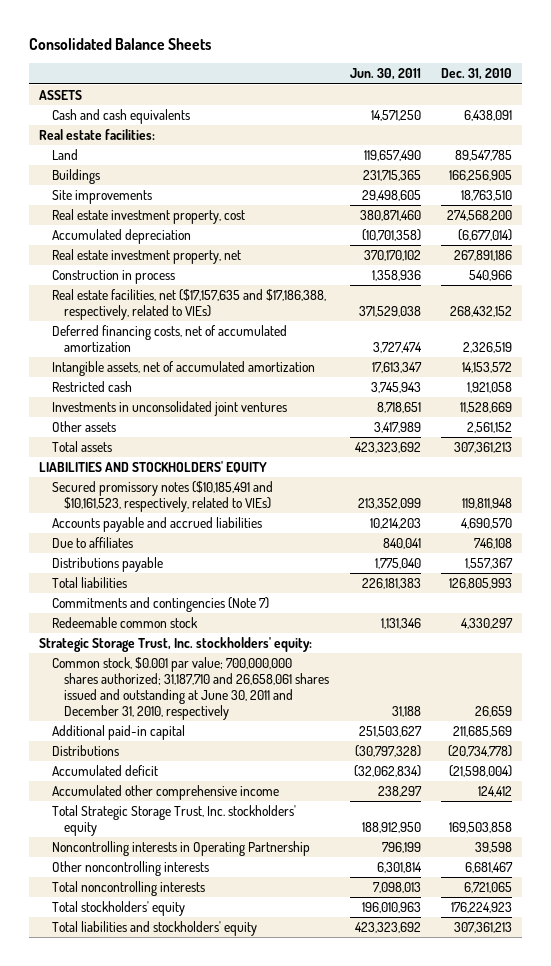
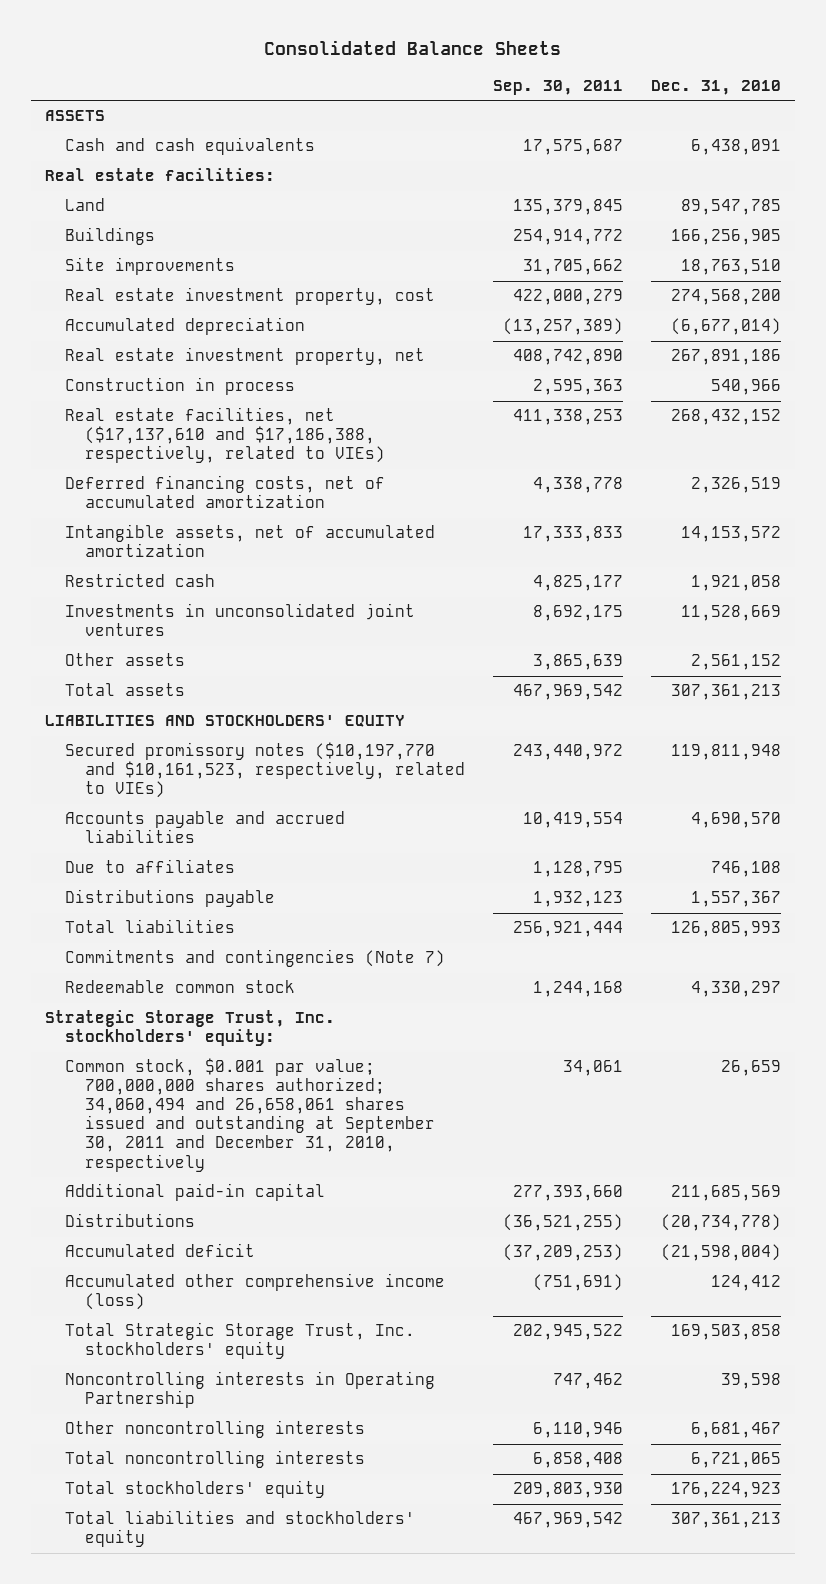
[349,68,421,81] Jun. 30, 2011 -> none
none -> [493,79,624,95] Sep. 30, 2011
[51,288,326,321] Real estate facilities, net ($17,157,635 and $17,186,388, respectively, related to VIEs) -> [65,407,386,464] Real estate facilities, net ($17,137,610 and $17,186,388, respectively, related to VIEs)
[51,480,273,513] Secured promissory notes ($10,185,491 and $10,161,523, respectively, related to VIEs) -> [65,742,466,799] Secured promissory notes ($10,197,770 and $10,161,523, respectively, related to VIEs)
[51,656,330,721] Common stock, $0.001 par value; 700,000,000 shares authorized; 31,187,710 and 26,658,061 shares issued and outstanding at June 30, 2011 and December 31, 2010, respectively -> [65,1058,436,1172] Common stock, $0.001 par value; 700,000,000 shares authorized; 34,060,494 and 26,658,061 shares issued and outstanding at September 30, 2011 and December 31, 2010, respectively
[51,784,279,800] Accumulated other comprehensive income -> [65,1273,446,1311] Accumulated other comprehensive income (loss)

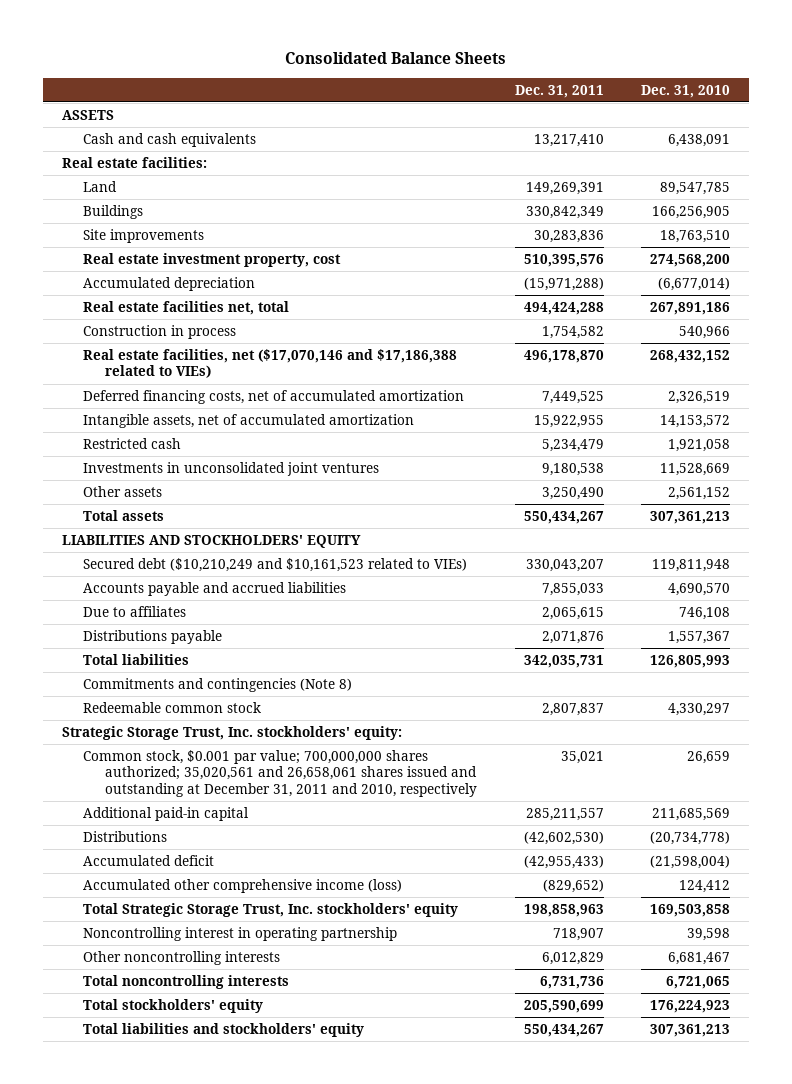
[493,79,624,95] Sep. 30, 2011 -> none
none -> [514,84,604,98] Dec. 31, 2011
[65,347,426,366] Real estate investment property, net -> [83,301,290,316] Real estate facilities net, total
[65,407,386,464] Real estate facilities, net ($17,137,610 and $17,186,388, respectively, related to VIEs) -> [83,349,458,379] Real estate facilities, net ($17,070,146 and $17,186,388 related to VIEs)
[65,742,466,799] Secured promissory notes ($10,197,770 and $10,161,523, respectively, related to VIEs) -> [83,558,468,573] Secured debt ($10,210,249 and $10,161,523 related to VIEs)
[65,949,446,968] Commitments and contingencies (Note 7) -> [83,678,353,693] Commitments and contingencies (Note 8)
[65,1058,436,1172] Common stock, $0.001 par value; 700,000,000 shares authorized; 34,060,494 and 26,658,061 shares issued and outstanding at September 30, 2011 and December 31, 2010, respectively -> [83,750,477,797] Common stock, $0.001 par value; 700,000,000 shares authorized; 35,020,561 and 26,658,061 shares issued and outstanding at December 31, 2011 and 2010, respectively
[65,1371,436,1409] Noncontrolling interests in Operating Partnership -> [83,927,398,942] Noncontrolling interest in operating partnership

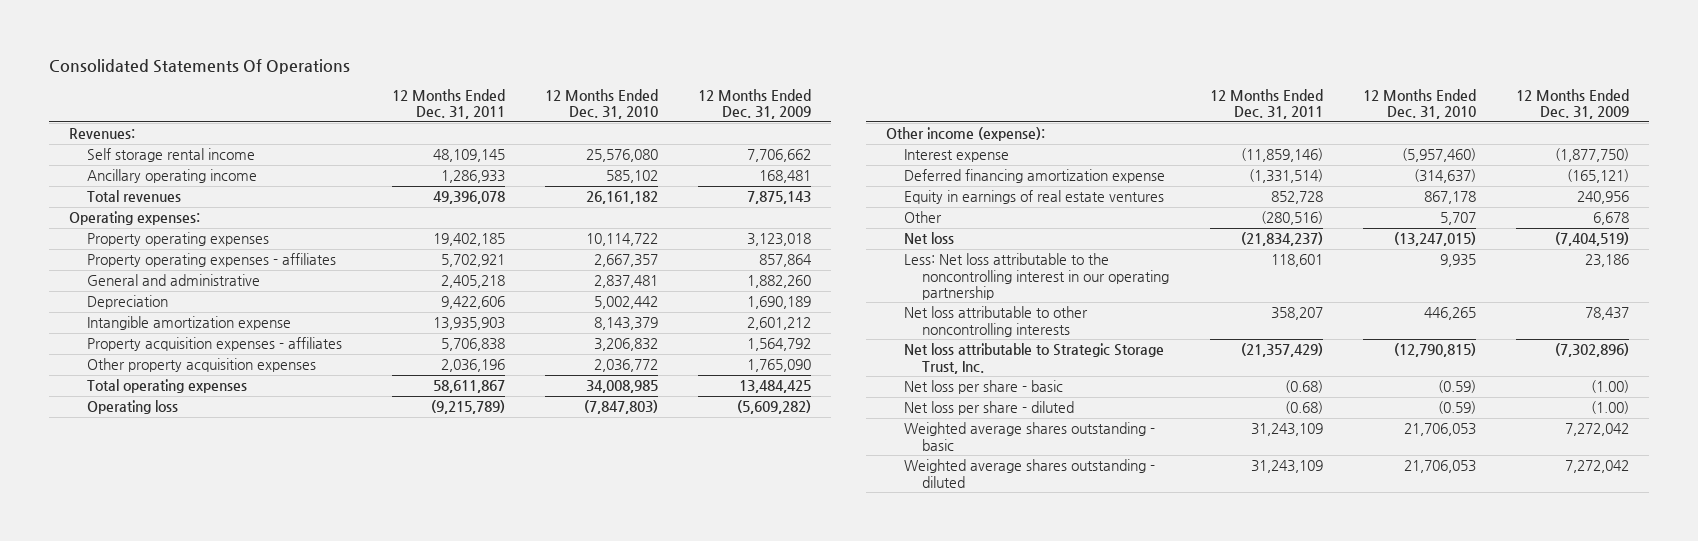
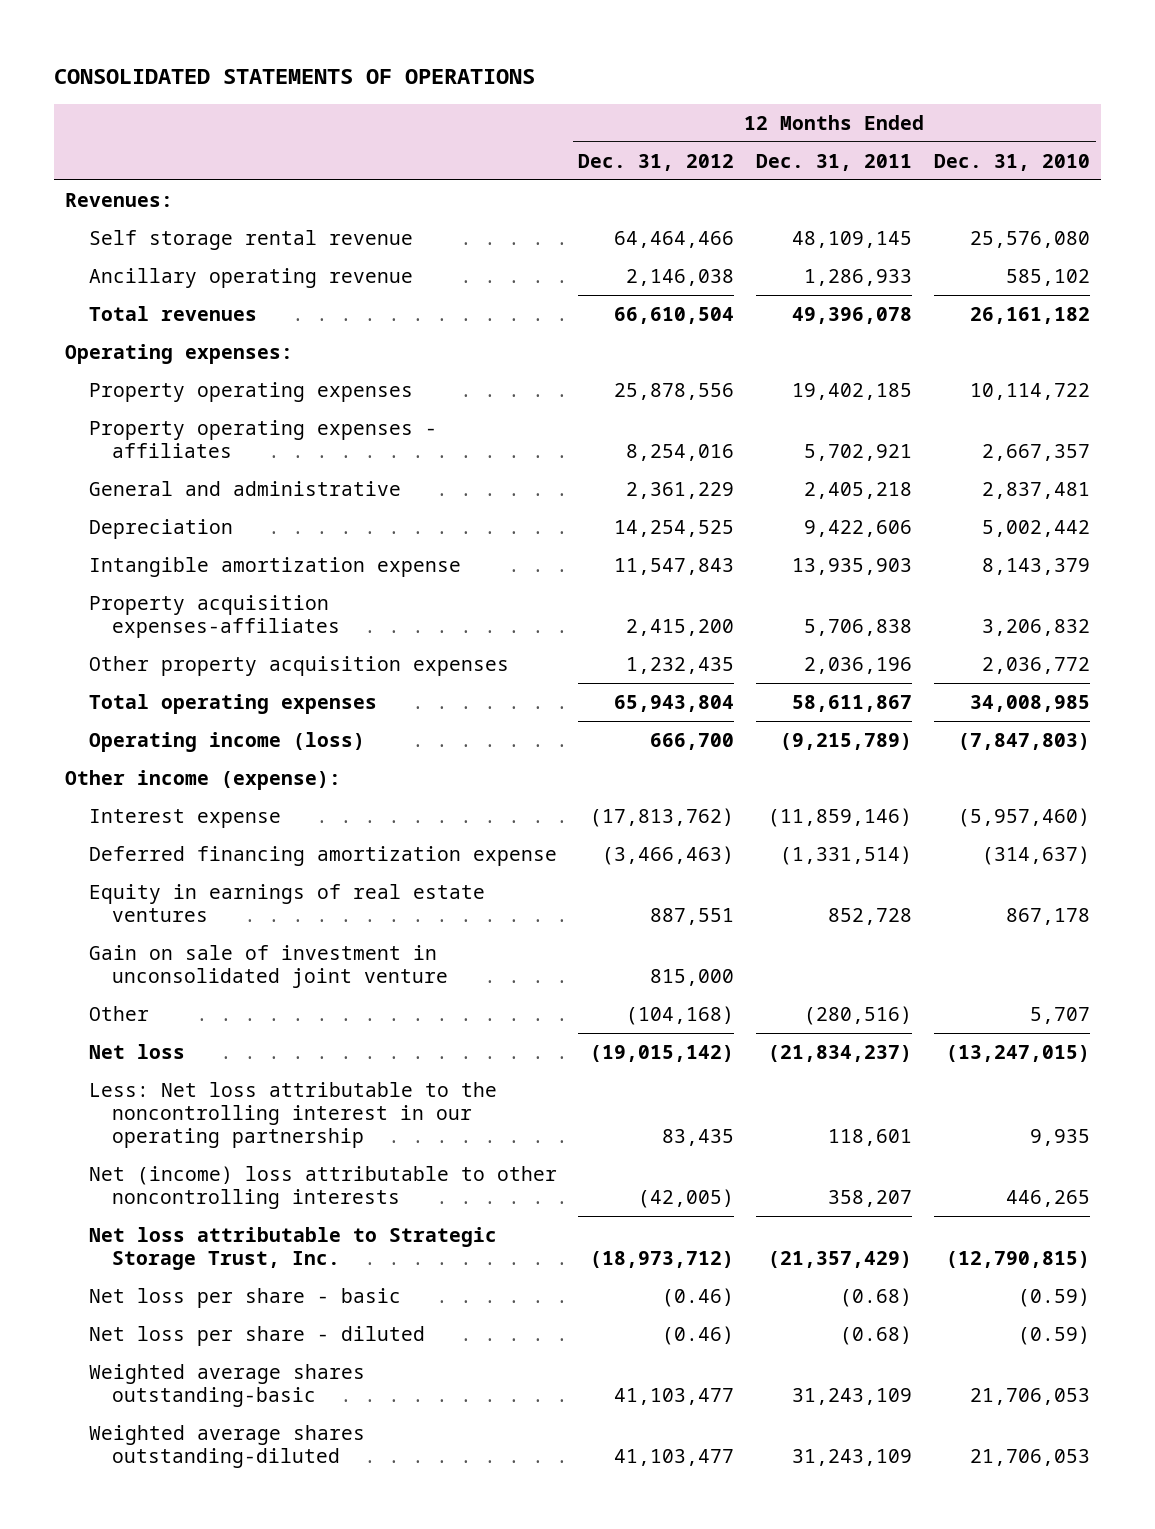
[48,58,350,74] Consolidated Statements Of Operations -> [54,69,536,85] CONSOLIDATED STATEMENTS OF OPERATIONS
[698,88,812,120] 12 Months Ended Dec. 31, 2009 -> none
none -> [578,153,735,171] Dec. 31, 2012
[86,148,255,163] Self storage rental income -> [88,230,413,251] Self storage rental revenue
[86,169,257,184] Ancillary operating income -> [88,268,413,289] Ancillary operating revenue
[86,337,342,352] Property acquisition expenses - affiliates -> [88,595,341,639] Property acquisition expenses-affiliates
[86,400,178,415] Operating loss -> [88,732,365,753] Operating income (loss)
none -> [88,945,449,989] Gain on sale of investment in unconsolidated joint venture
[904,306,1089,337] Net loss attributable to other noncontrolling interests -> [88,1166,557,1210] Net (income) loss attributable to other noncontrolling interests
[904,422,1156,451] Weighted average shares outstanding - basic -> [88,1364,365,1408] Weighted average shares outstanding-basic
[904,459,1156,488] Weighted average shares outstanding - diluted -> [88,1425,365,1469] Weighted average shares outstanding-diluted

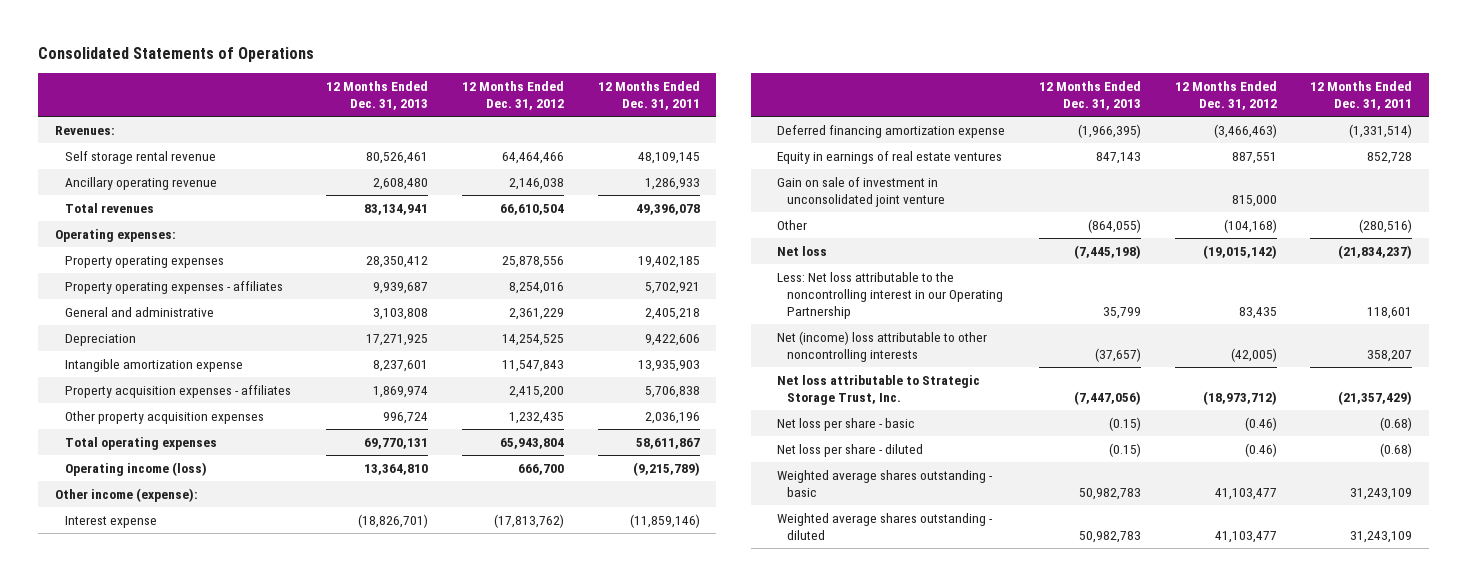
[54,69,536,85] CONSOLIDATED STATEMENTS OF OPERATIONS -> [37,47,314,63] Consolidated Statements of Operations
[934,153,1091,171] Dec. 31, 2010 -> none
none -> [326,80,429,111] 12 Months Ended Dec. 31, 2013
[88,595,341,639] Property acquisition expenses-affiliates -> [64,384,291,398] Property acquisition expenses - affiliates
[88,1082,497,1149] Less: Net loss attributable to the noncontrolling interest in our operating partnership -> [777,271,1004,320] Less: Net loss attributable to the noncontrolling interest in our Operating Partnership
[88,1364,365,1408] Weighted average shares outstanding-basic -> [777,469,994,498] Weighted average shares outstanding - basic
[88,1425,365,1469] Weighted average shares outstanding-diluted -> [777,512,994,541] Weighted average shares outstanding - diluted

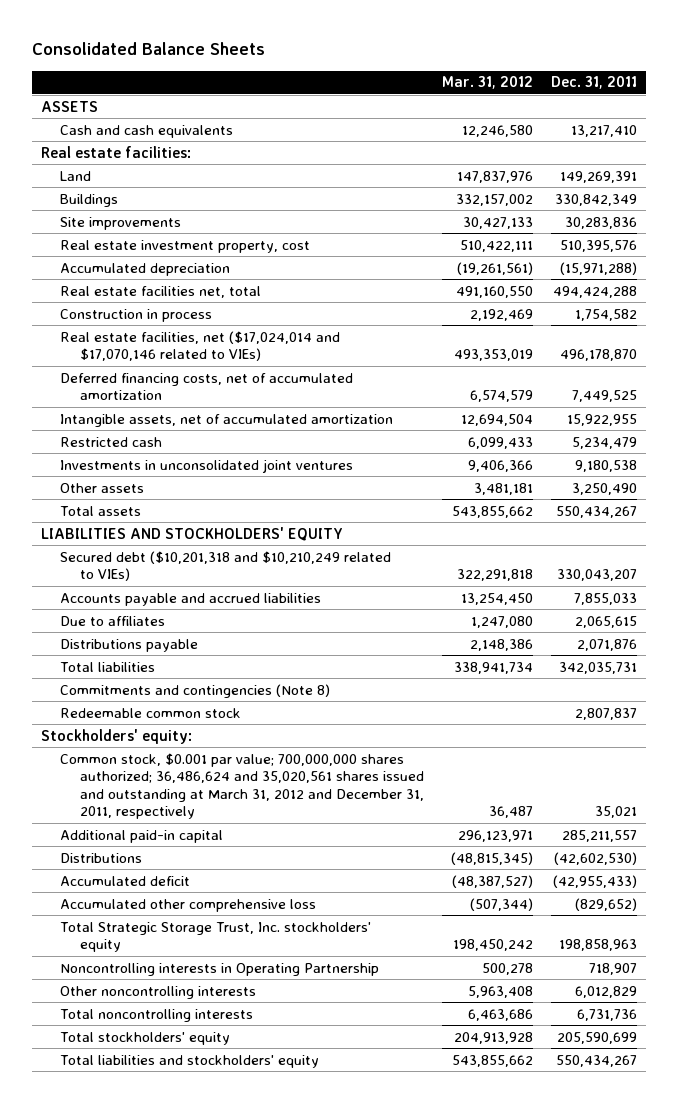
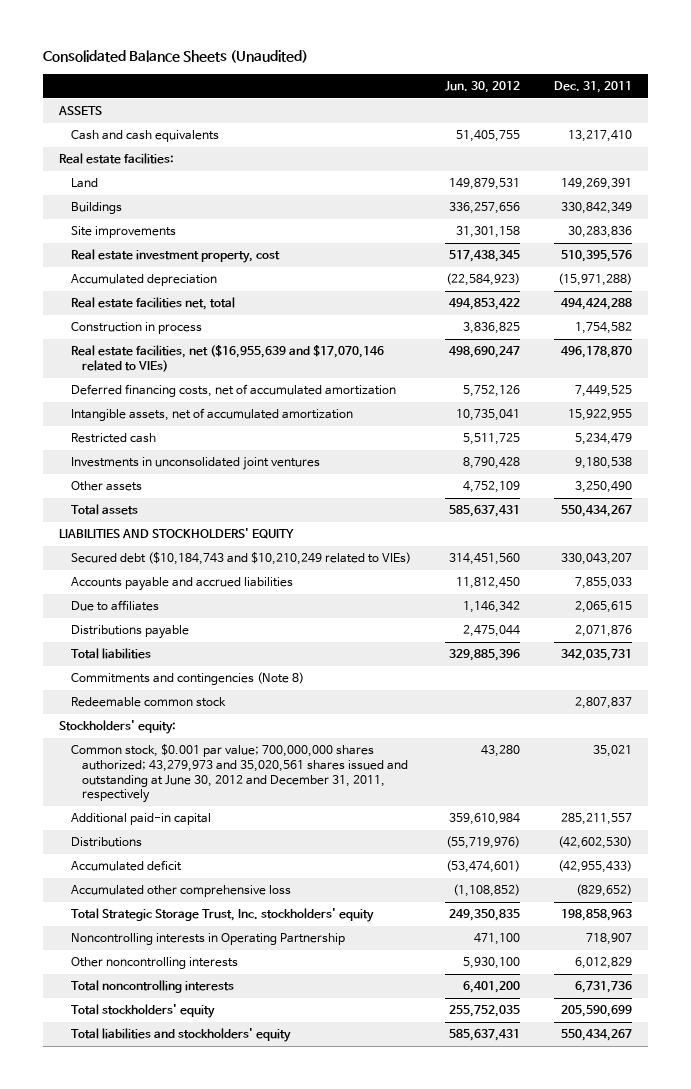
[31,42,265,56] Consolidated Balance Sheets -> [42,50,308,64] Consolidated Balance Sheets (Unaudited)
[441,76,533,90] Mar. 31, 2012 -> none
none -> [444,80,520,93] Jun. 30, 2012
[60,330,341,362] Real estate facilities, net ($17,024,014 and $17,070,146 related to VIEs) -> [70,345,384,373] Real estate facilities, net ($16,955,639 and $17,070,146 related to VIEs)
[60,550,392,582] Secured debt ($10,201,318 and $10,210,249 related to VIEs) -> [70,552,411,566] Secured debt ($10,184,743 and $10,210,249 related to VIEs)
[60,752,424,820] Common stock, $0.001 par value; 700,000,000 shares authorized; 36,486,624 and 35,020,561 shares issued and outstanding at March 31, 2012 and December 31, 2011, respectively -> [70,744,408,804] Common stock, $0.001 par value; 700,000,000 shares authorized; 43,279,973 and 35,020,561 shares issued and outstanding at June 30, 2012 and December 31, 2011, respectively

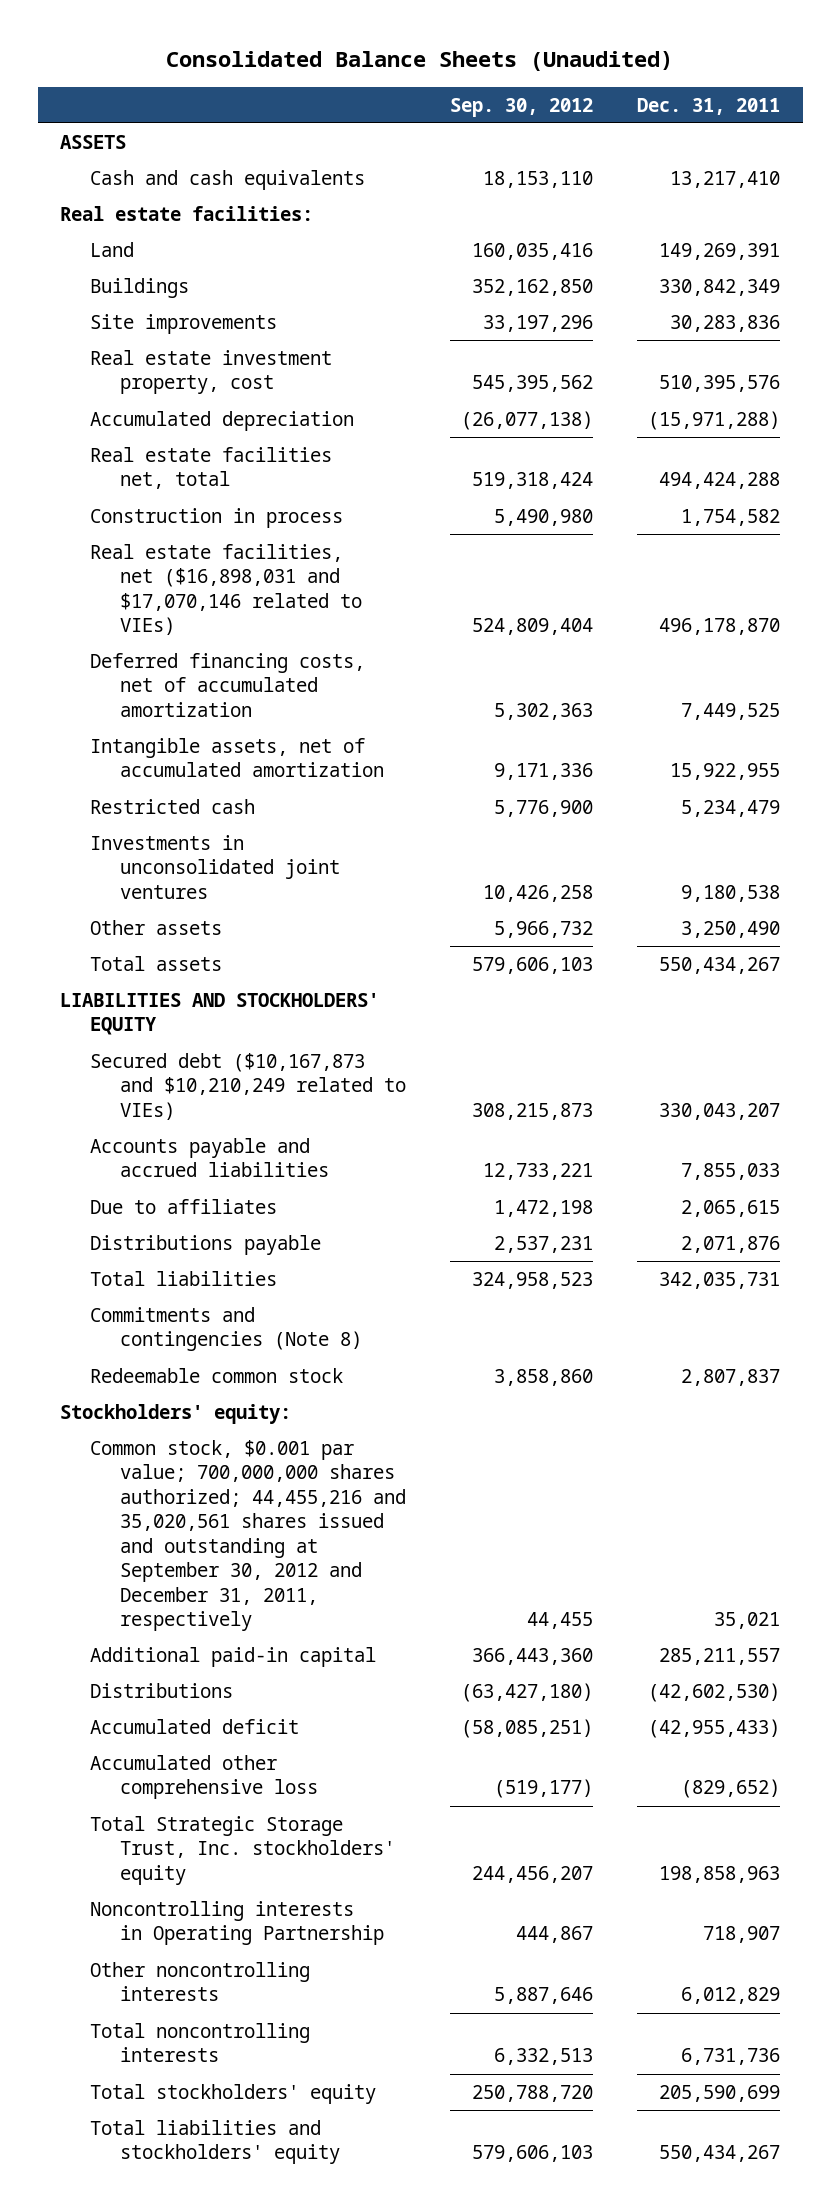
[444,80,520,93] Jun. 30, 2012 -> none
none -> [450,97,594,117] Sep. 30, 2012
[70,345,384,373] Real estate facilities, net ($16,955,639 and $17,070,146 related to VIEs) -> [89,544,363,636] Real estate facilities, net ($16,898,031 and $17,070,146 related to VIEs)
[70,552,411,566] Secured debt ($10,184,743 and $10,210,249 related to VIEs) -> [89,1053,407,1120] Secured debt ($10,167,873 and $10,210,249 related to VIEs)
[70,744,408,804] Common stock, $0.001 par value; 700,000,000 shares authorized; 43,279,973 and 35,020,561 shares issued and outstanding at June 30, 2012 and December 31, 2011, respectively -> [89,1440,407,1631] Common stock, $0.001 par value; 700,000,000 shares authorized; 44,455,216 and 35,020,561 shares issued and outstanding at September 30, 2012 and December 31, 2011, respectively

